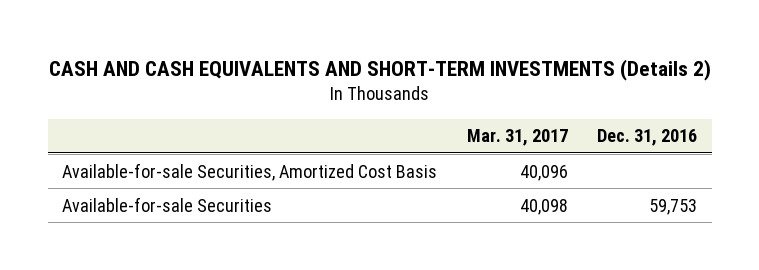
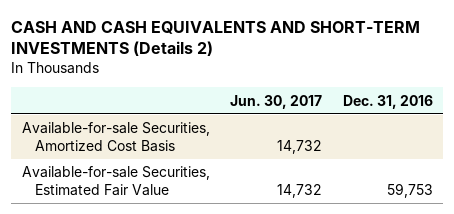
[466,129,568,147] Mar. 31, 2017 -> none
none -> [230,94,323,109] Jun. 30, 2017
[62,196,273,212] Available-for-sale Securities -> [21,166,210,196] Available-for-sale Securities, Estimated Fair Value

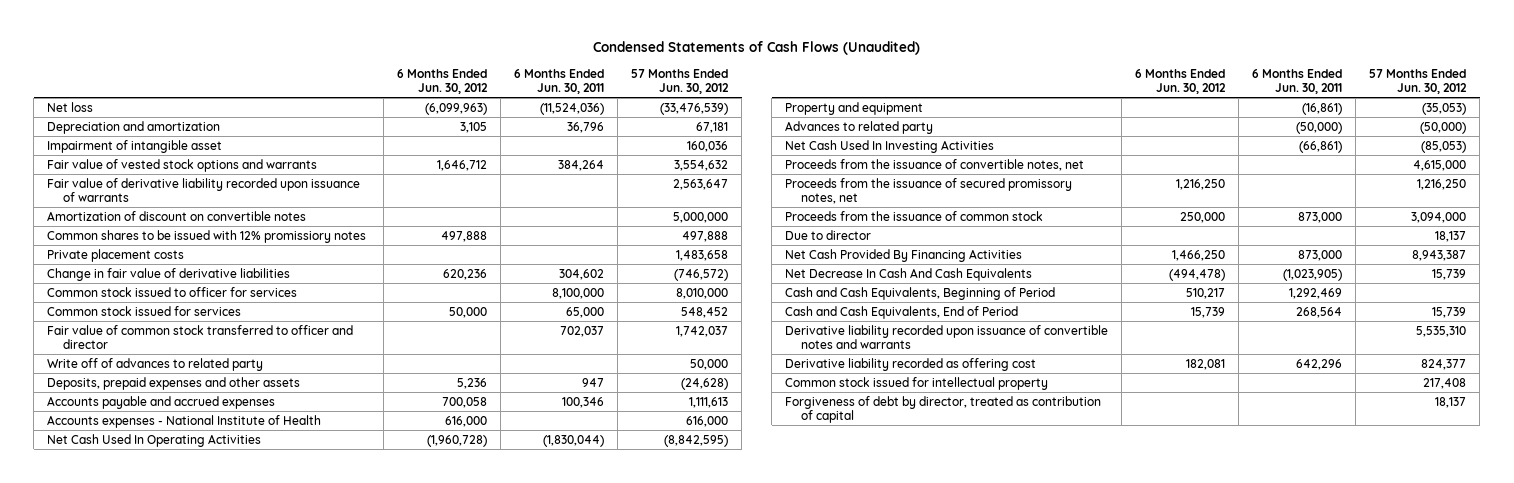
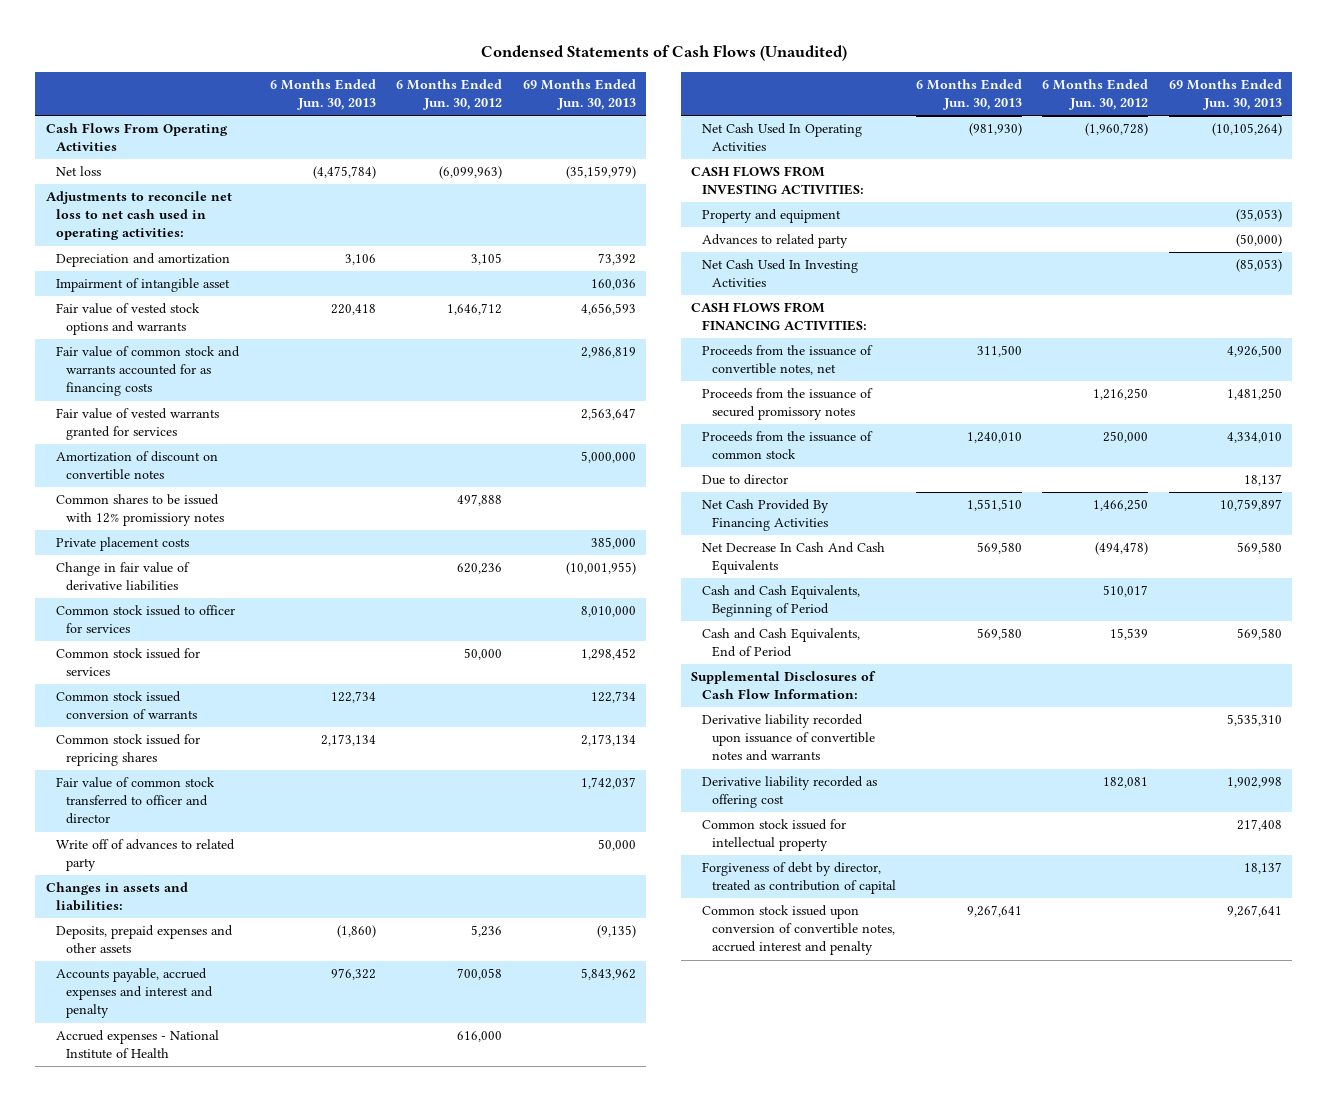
[514,69,605,95] 6 Months Ended Jun. 30, 2011 -> none
[631,69,730,95] 57 Months Ended Jun. 30, 2012 -> none
none -> [270,78,377,110] 6 Months Ended Jun. 30, 2013
none -> [522,78,636,110] 69 Months Ended Jun. 30, 2013
none -> [45,123,228,152] Cash Flows From Operating Activities
none -> [45,191,232,241] Adjustments to reconcile net loss to net cash used in operating activities:
[47,177,361,202] Fair value of derivative liability recorded upon issuance of warrants -> none
none -> [55,346,240,397] Fair value of common stock and warrants accounted for as financing costs
none -> [55,408,219,441] Fair value of vested warrants granted for services
none -> [55,691,197,720] Common stock issued conversion of warrants
none -> [55,734,200,767] Common stock issued for repricing shares
none -> [45,882,188,912] Changes in assets and liabilities:
[47,395,276,409] Accounts payable and accrued expenses -> [55,968,213,1019] Accounts payable, accrued expenses and interest and penalty
[47,414,322,428] Accounts expenses - National Institute of Health -> [55,1030,219,1060] Accrued expenses - National Institute of Health
none -> [691,166,864,196] CASH FLOWS FROM INVESTING ACTIVITIES:
none -> [691,302,867,332] CASH FLOWS FROM FINANCING ACTIVITIES:
[785,177,1073,204] Proceeds from the issuance of secured promissory notes, net -> [701,388,873,421] Proceeds from the issuance of secured promissory notes
[1186,287,1226,299] 510,217 -> [1103,585,1149,598] 510,017
[1191,306,1226,318] 15,739 -> [1110,628,1149,641] 15,539
none -> [691,671,877,700] Supplemental Disclosures of Cash Flow Information:
none -> [701,905,895,956] Common stock issued upon conversion of convertible notes, accrued interest and penalty

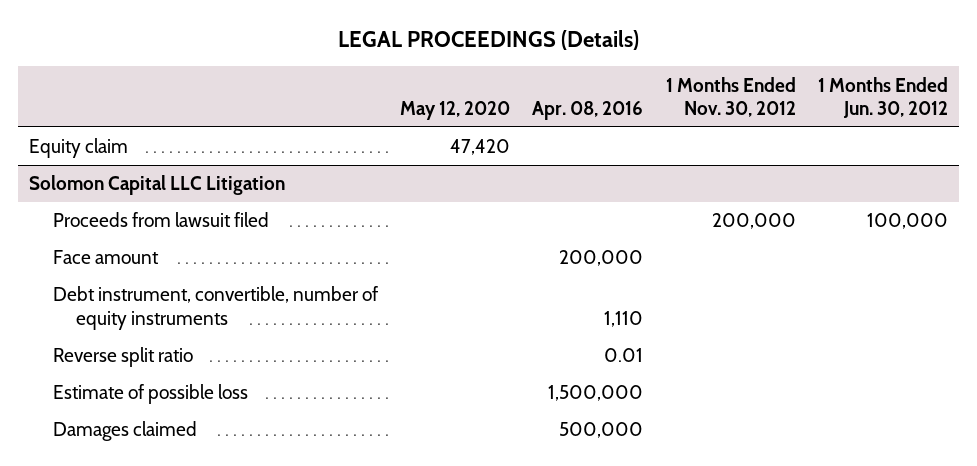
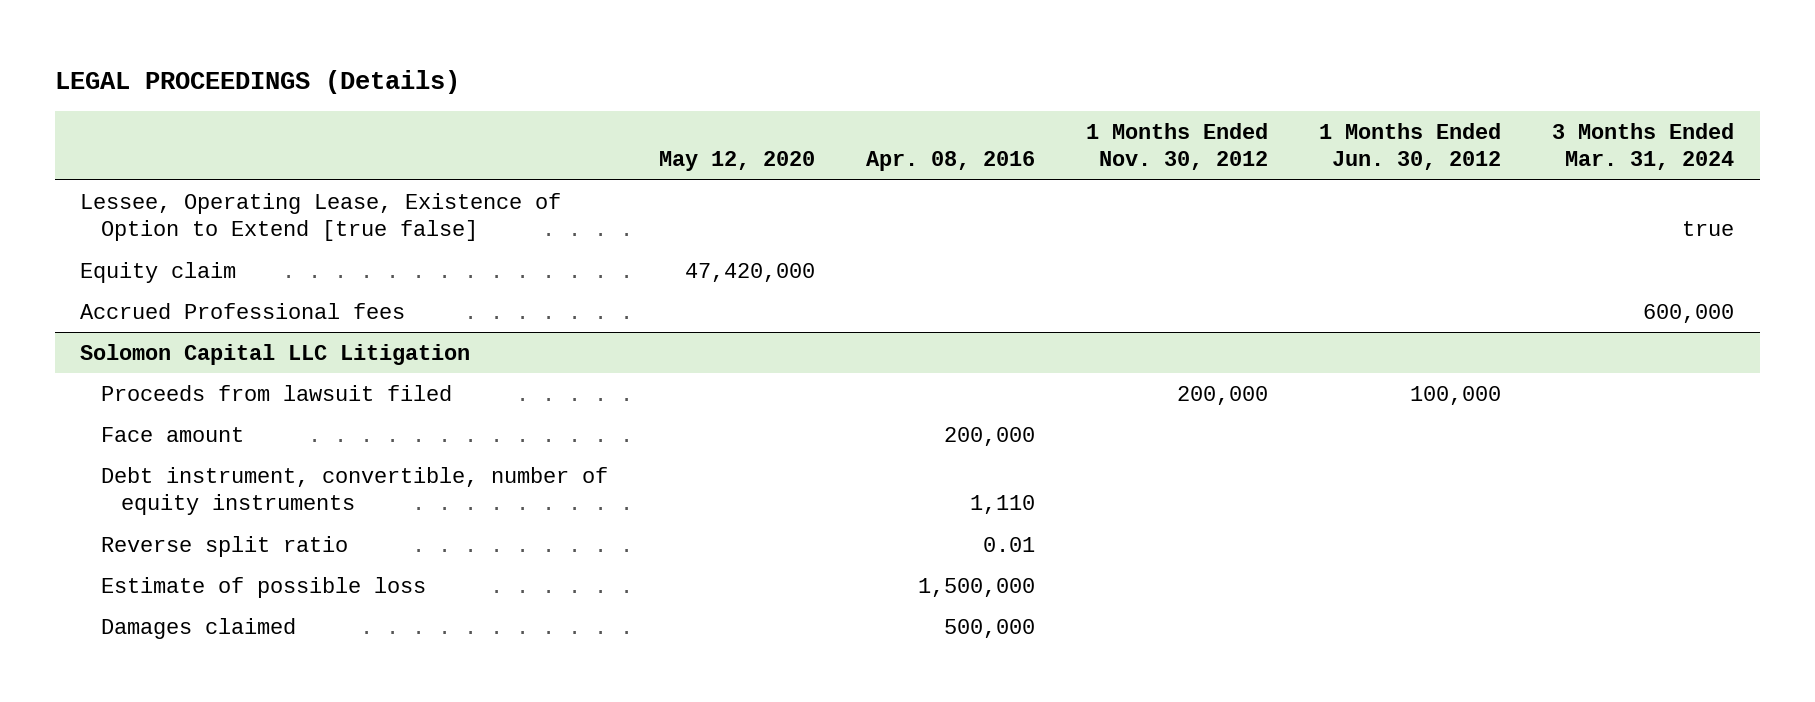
none -> [1552,122,1735,171] 3 Months Ended Mar. 31, 2024
none -> [80,192,562,242] Lessee, Operating Lease, Existence of Option to Extend [true false]
[449,139,510,156] 47,420 -> [684,262,815,282] 47,420,000
none -> [80,302,406,319] Accrued Professional fees

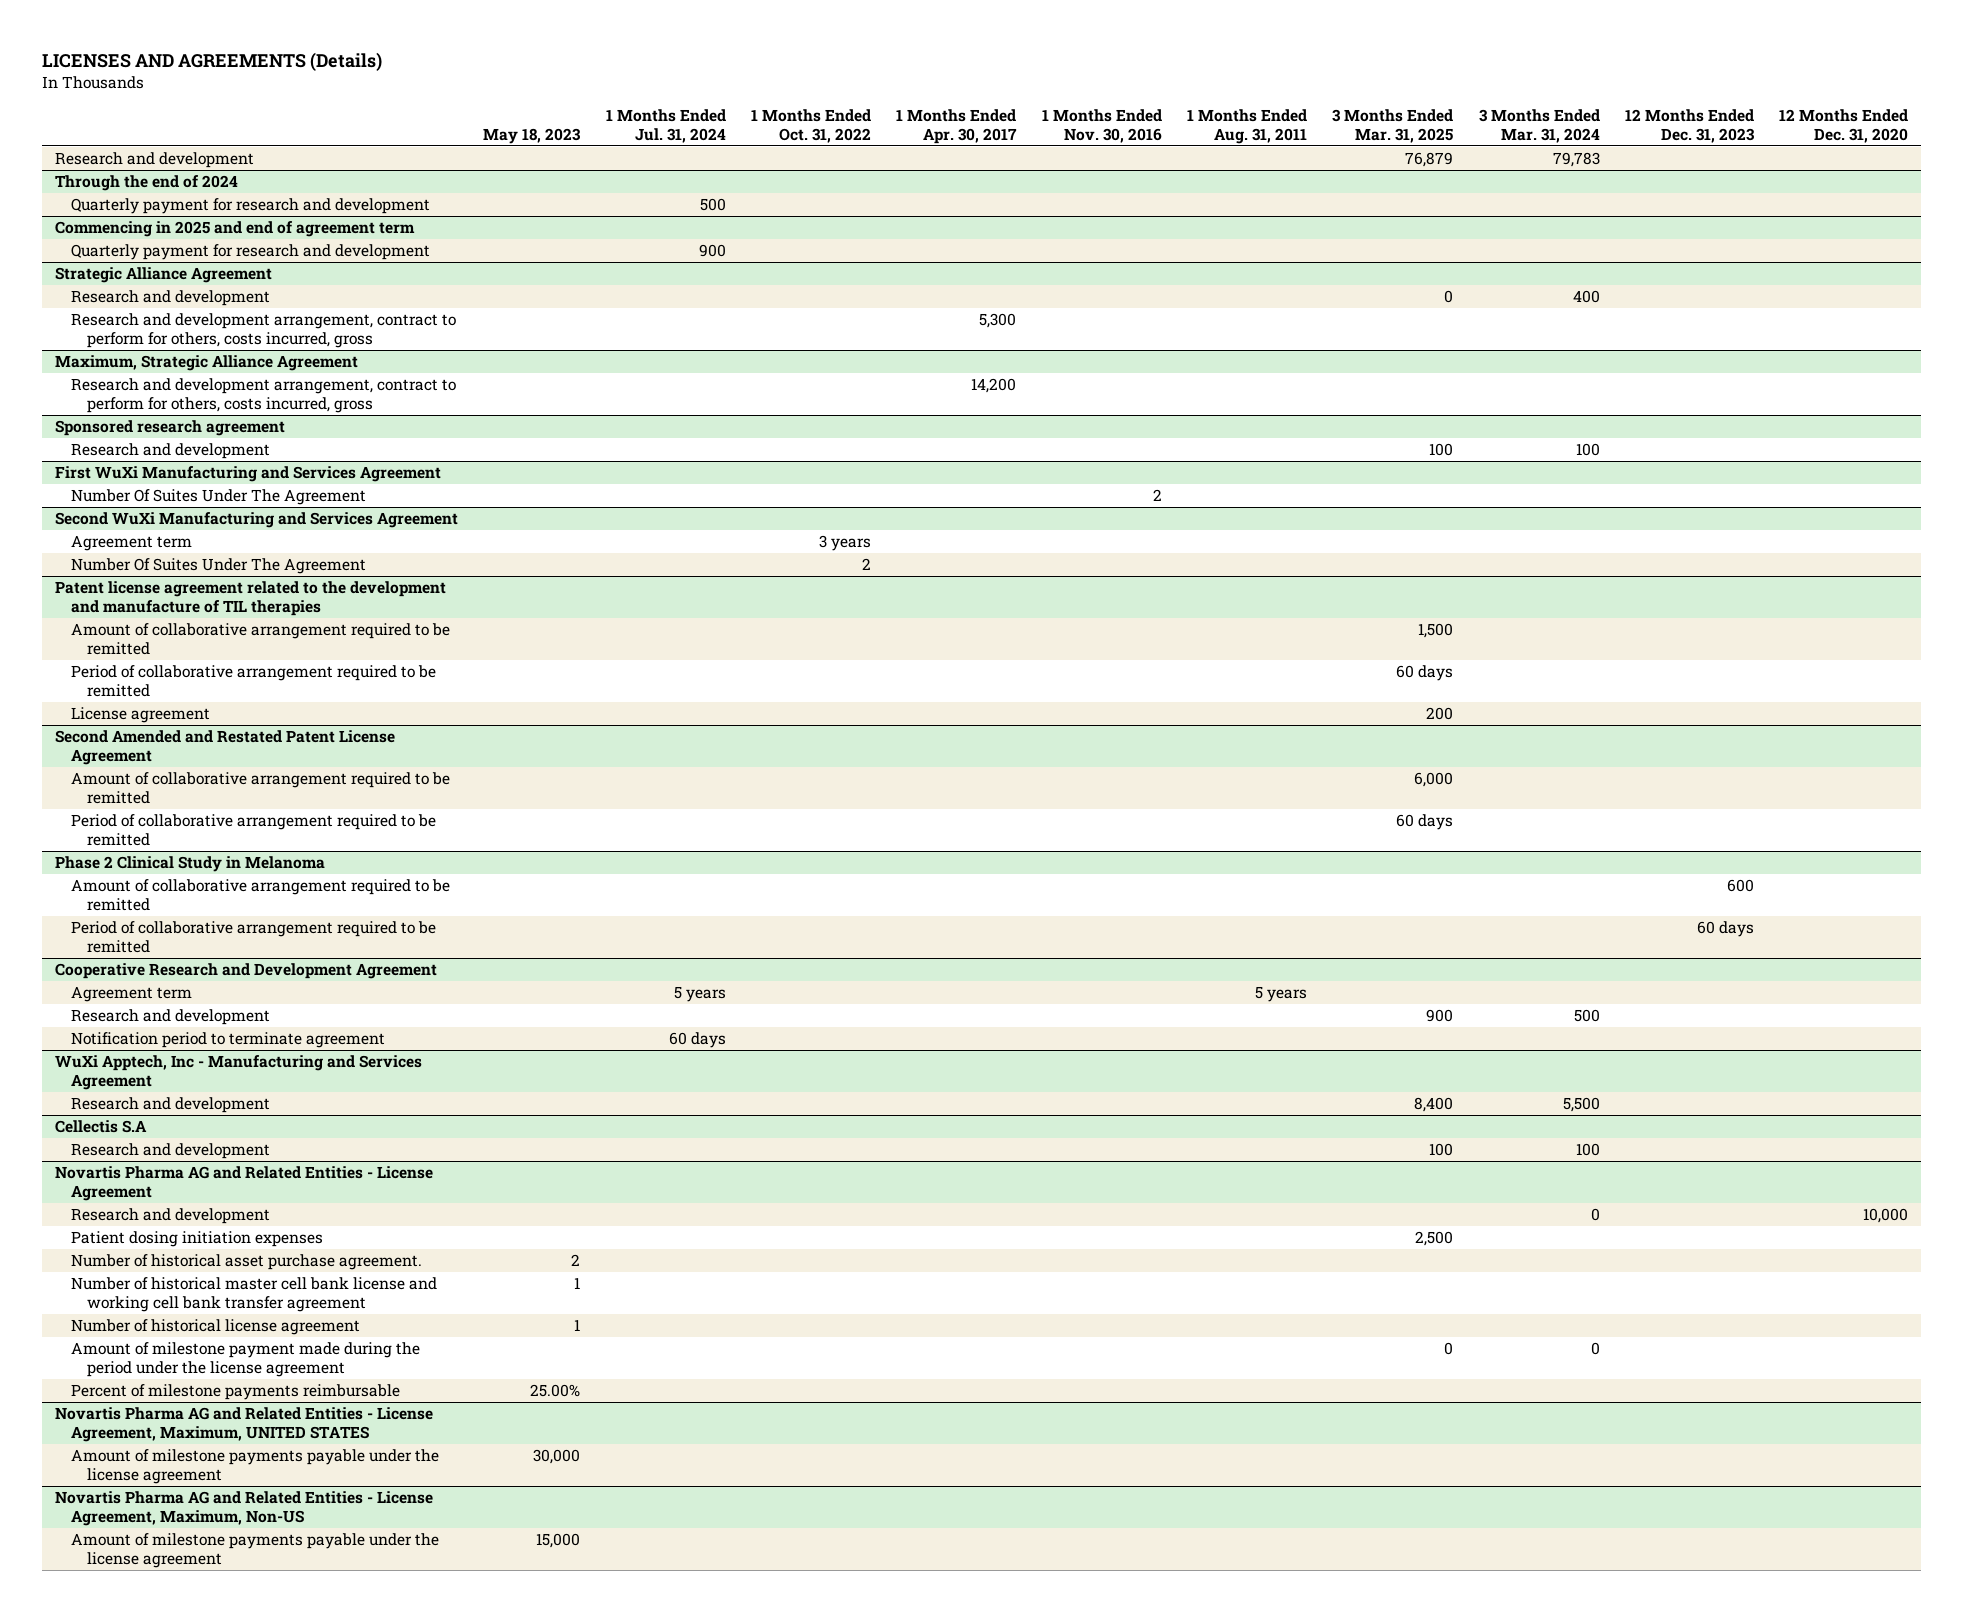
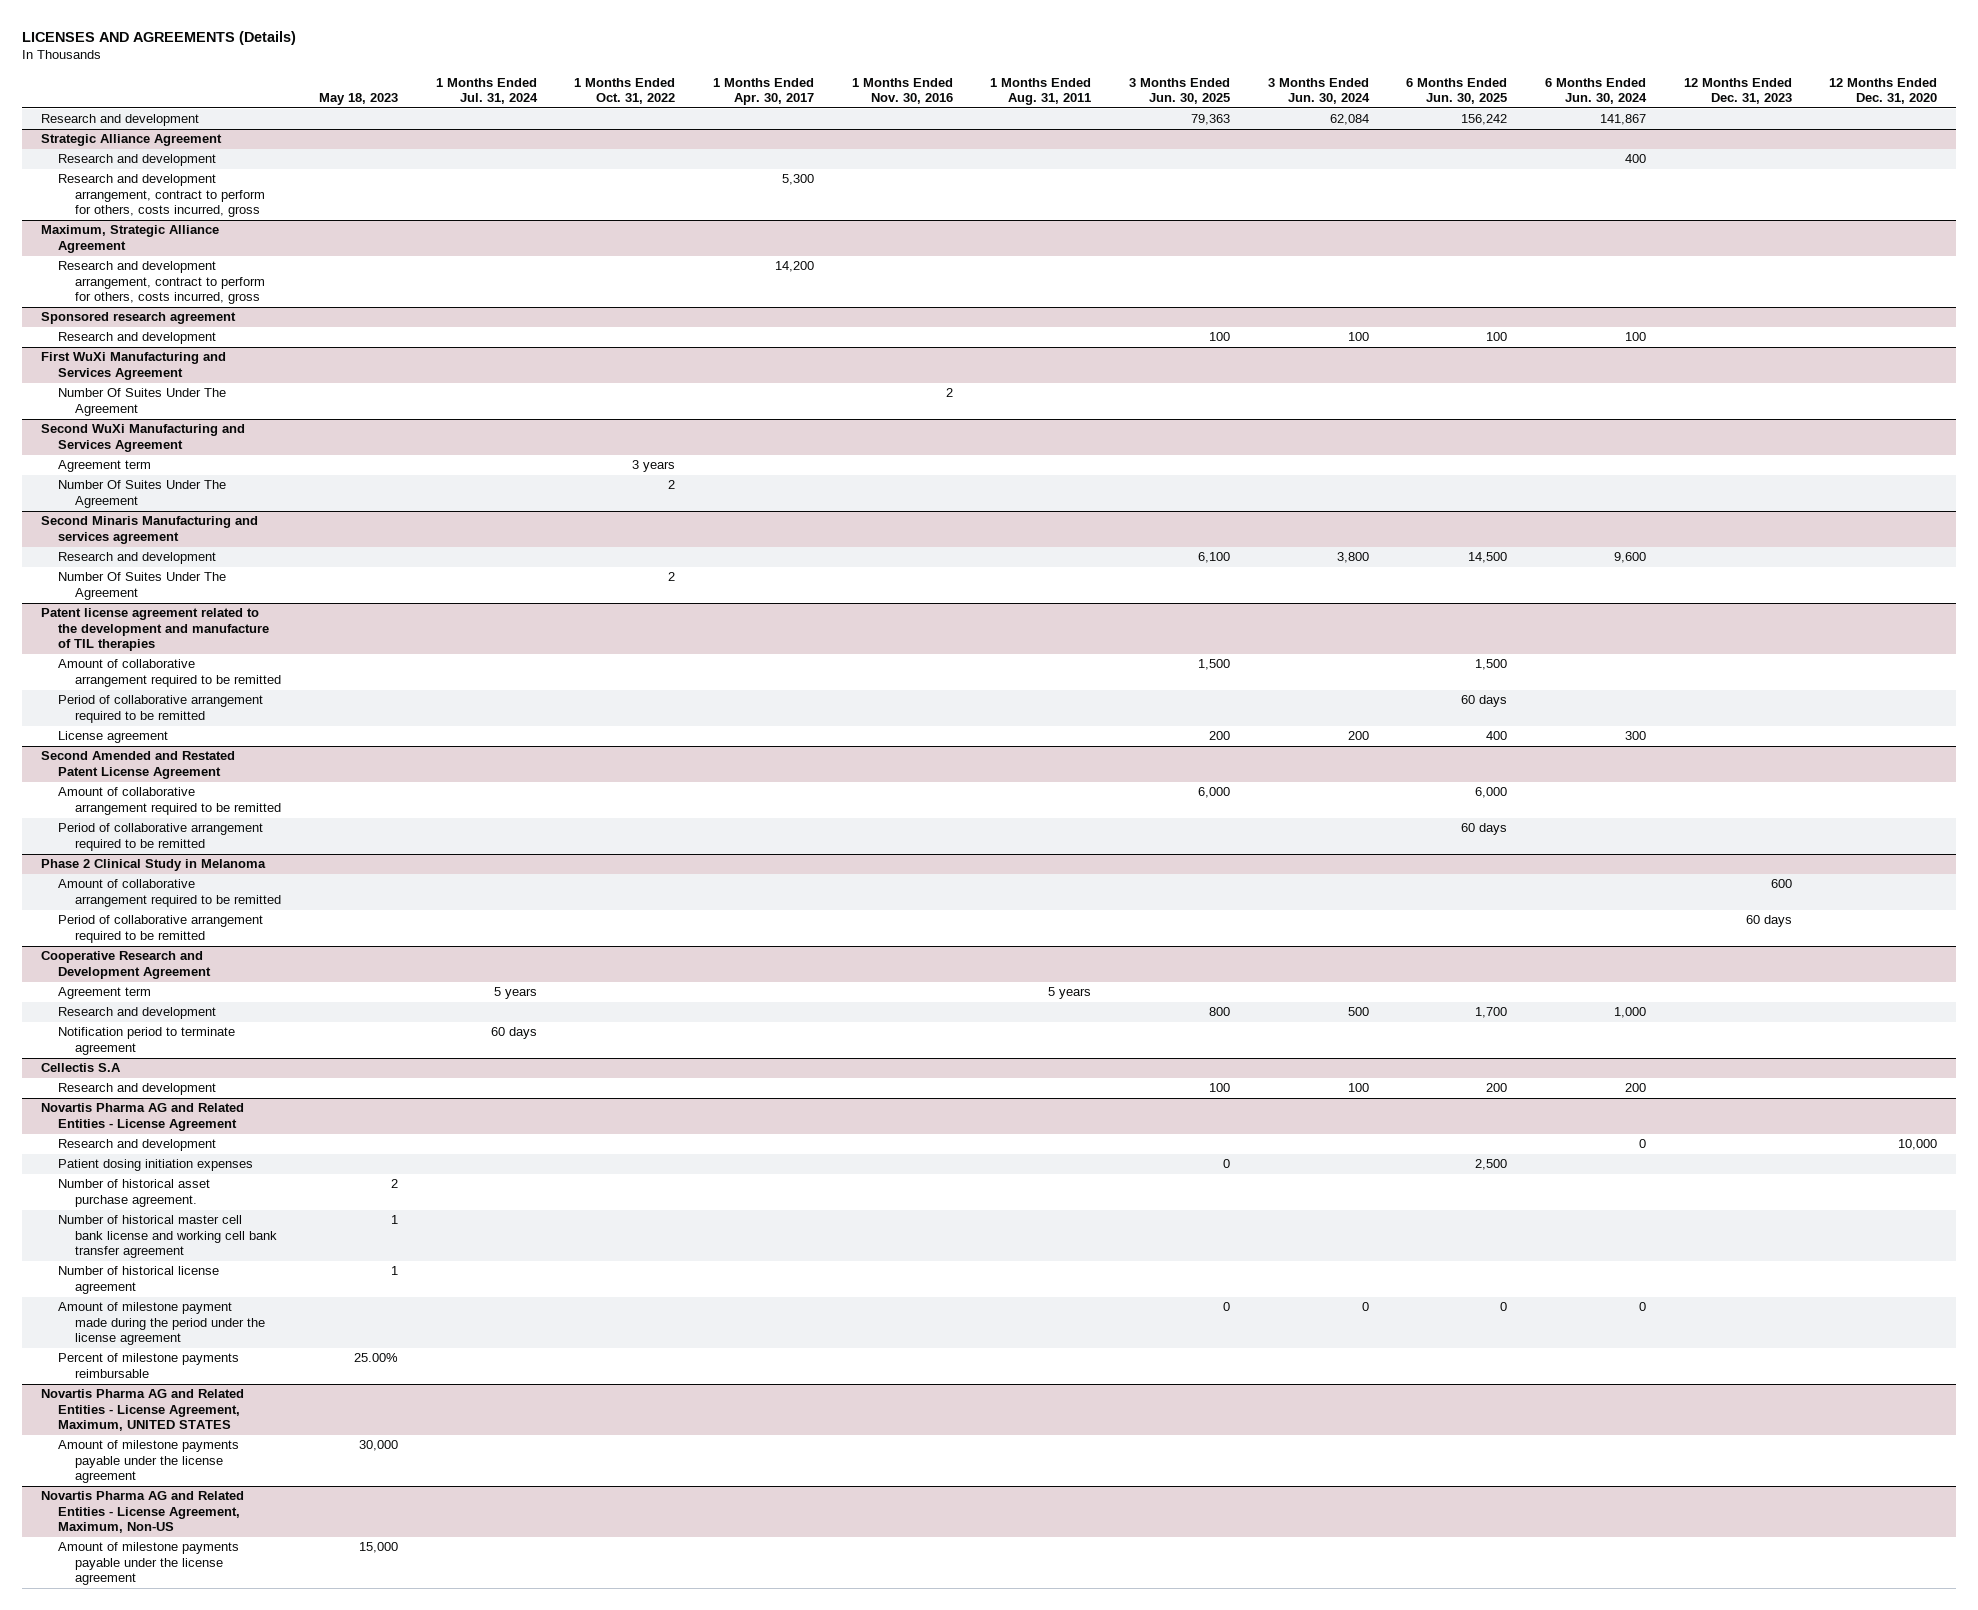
[1332,108,1454,143] 3 Months Ended Mar. 31, 2025 -> none
[1478,108,1600,143] 3 Months Ended Mar. 31, 2024 -> none
none -> [1129,77,1231,105] 3 Months Ended Jun. 30, 2025
none -> [1267,77,1370,105] 3 Months Ended Jun. 30, 2024
none -> [1406,77,1508,105] 6 Months Ended Jun. 30, 2025
none -> [1544,77,1647,105] 6 Months Ended Jun. 30, 2024
[55,175,239,192] Through the end of 2024 -> none
[71,198,431,215] Quarterly payment for research and development -> none
[55,221,416,238] Commencing in 2025 and end of agreement term -> none
[71,244,431,261] Quarterly payment for research and development -> none
none -> [40,516,258,544] Second Minaris Manufacturing and services agreement
none -> [58,552,217,565] Research and development
none -> [58,572,227,600] Number Of Suites Under The Agreement
[55,1055,423,1091] WuXi Apptech, Inc - Manufacturing and Services Agreement -> none
[71,1097,271,1114] Research and development -> none

